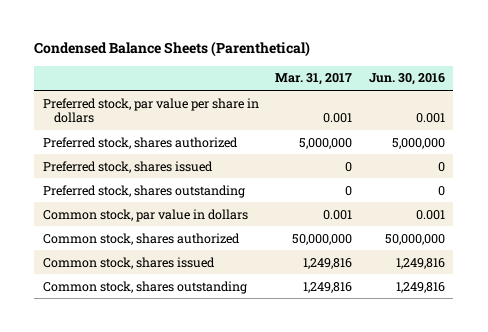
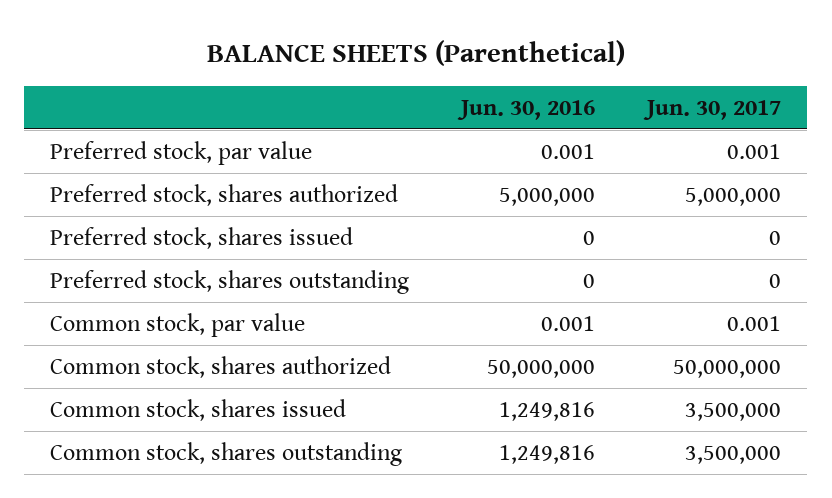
[34,41,311,58] Condensed Balance Sheets (Parenthetical) -> [206,39,625,66] BALANCE SHEETS (Parenthetical)
[275,73,353,86] Mar. 31, 2017 -> none
none -> [643,99,782,120] Jun. 30, 2017
[42,97,259,124] Preferred stock, par value per share in dollars -> [50,141,313,166] Preferred stock, par value
[42,208,248,222] Common stock, par value in dollars -> [50,313,306,338] Common stock, par value

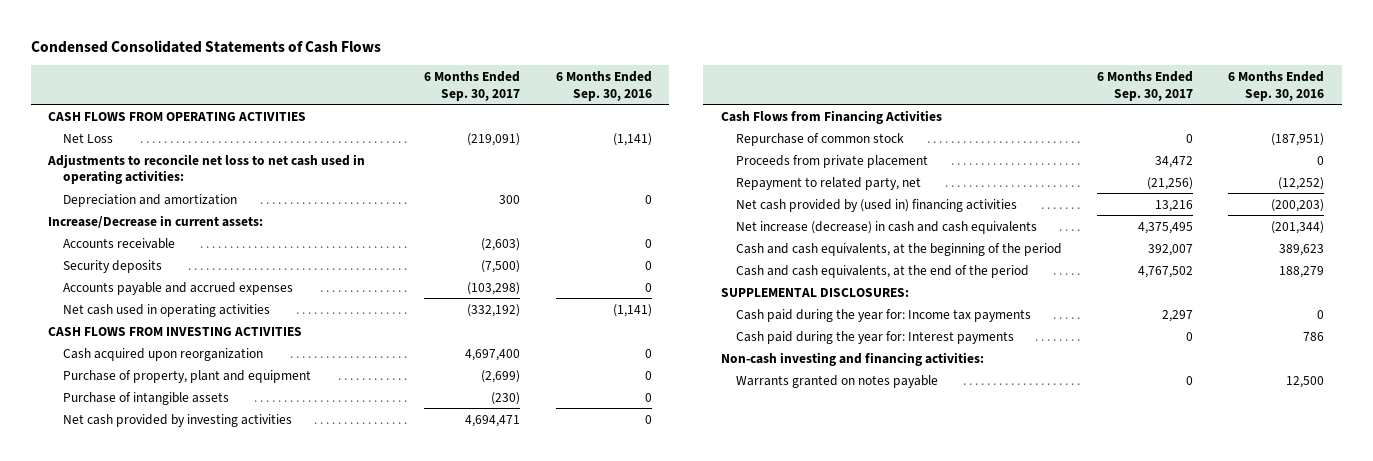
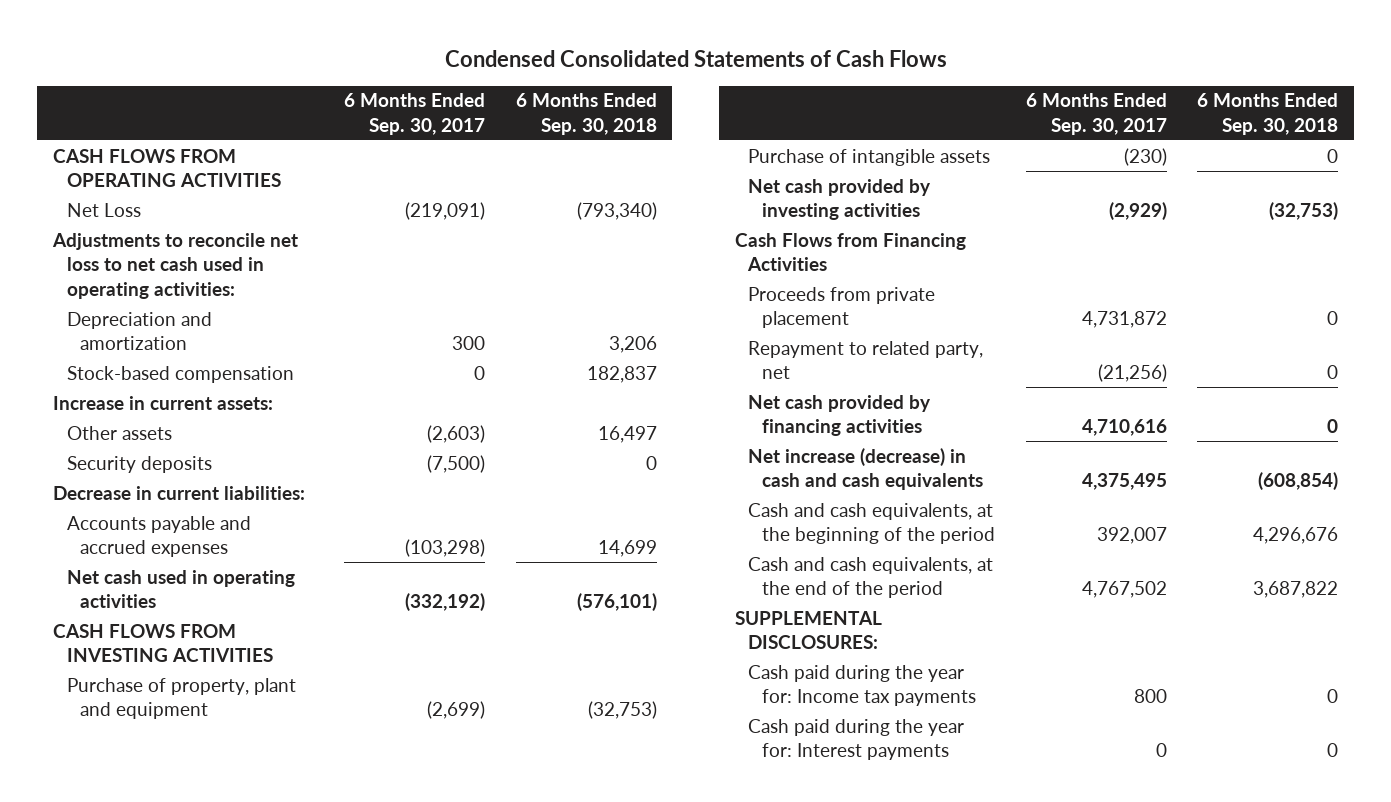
[555,71,652,101] 6 Months Ended Sep. 30, 2016 -> none
none -> [515,93,657,135] 6 Months Ended Sep. 30, 2018
none -> [66,365,294,383] Stock-based compensation
[48,214,264,228] Increase/Decrease in current assets: -> [52,395,273,410] Increase in current assets:
[63,237,176,249] Accounts receivable -> [66,425,172,440] Other assets
none -> [52,485,305,500] Decrease in current liabilities:
[63,347,264,361] Cash acquired upon reorganization -> none
[465,414,521,427] 4,694,471 -> [1108,202,1167,221] (2,929)
[736,132,905,146] Repurchase of common stock -> none
[1155,155,1194,168] 34,472 -> [1081,311,1167,329] 4,731,872
[736,198,1018,212] Net cash provided by (used in) financing activities -> [748,394,932,437] Net cash provided by financing activities
[1155,199,1194,212] 13,216 -> [1081,419,1167,437] 4,710,616
[1162,309,1194,322] 2,297 -> [1133,689,1167,704] 800
[720,351,984,366] Non-cash investing and financing activities: -> none
[736,374,939,388] Warrants granted on notes payable -> none

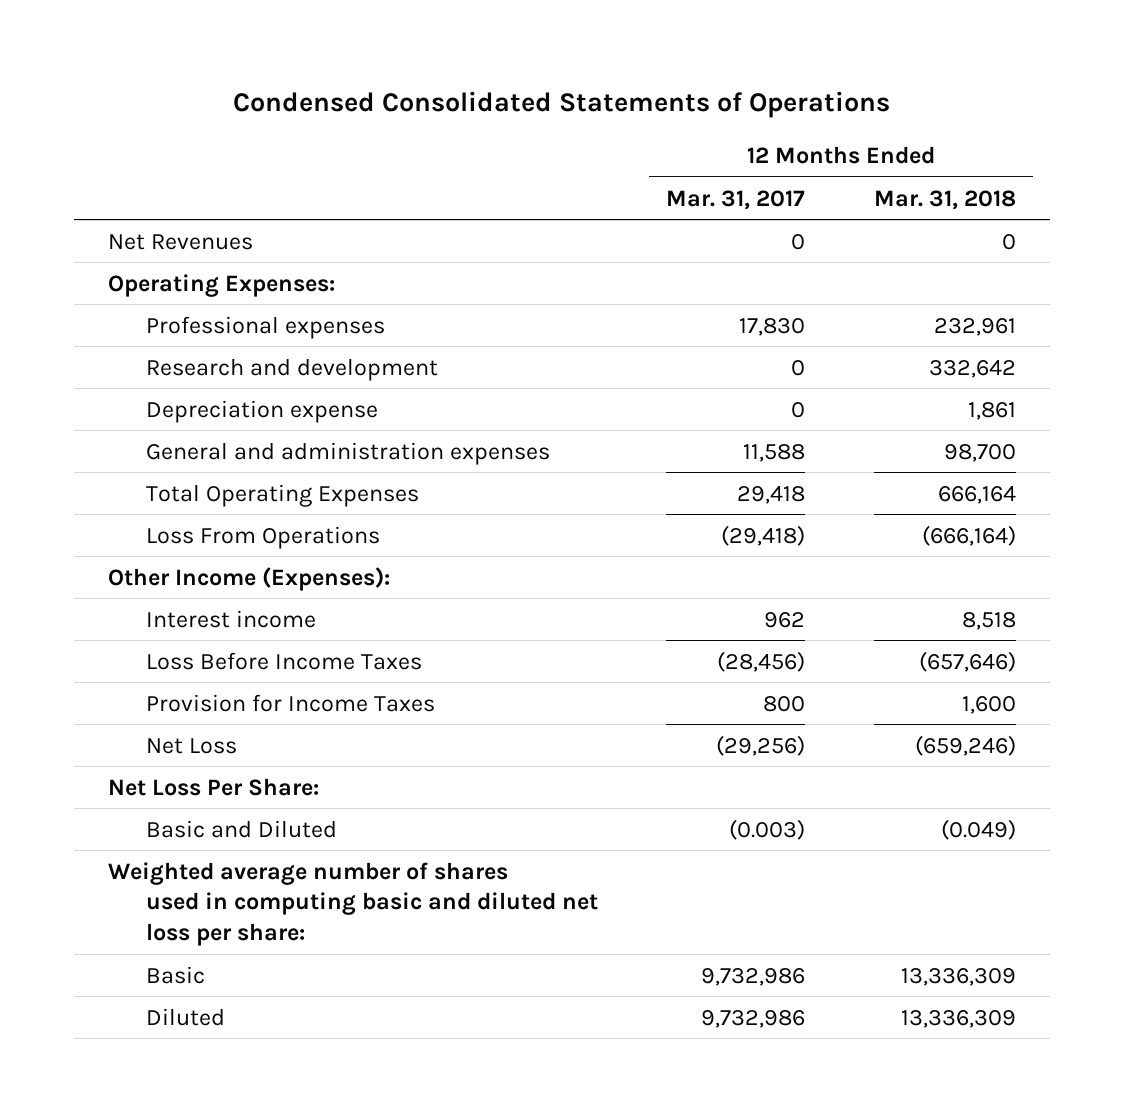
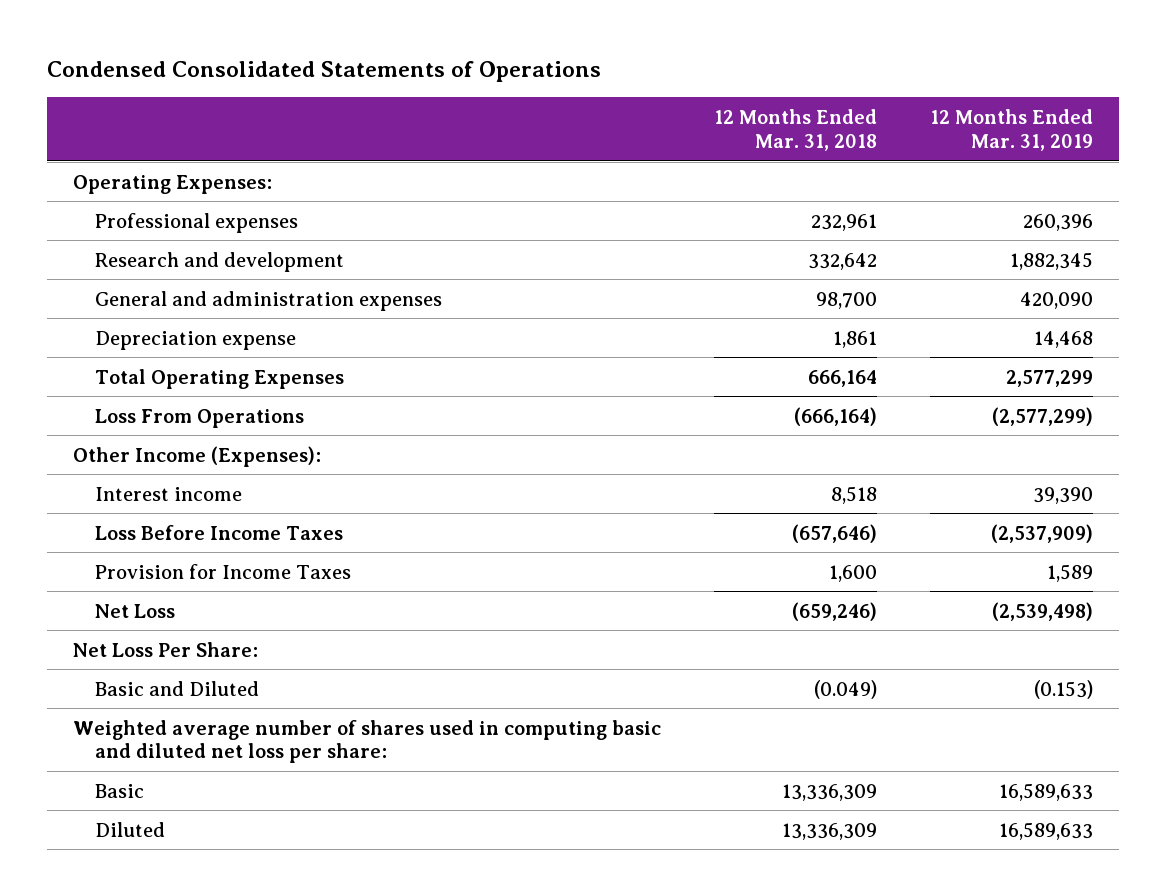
[666,189,806,210] Mar. 31, 2017 -> none
none -> [929,109,1093,151] 12 Months Ended Mar. 31, 2019
[108,233,254,250] Net Revenues -> none
[145,399,378,423] Depreciation expense -> [94,330,296,350] Depreciation expense

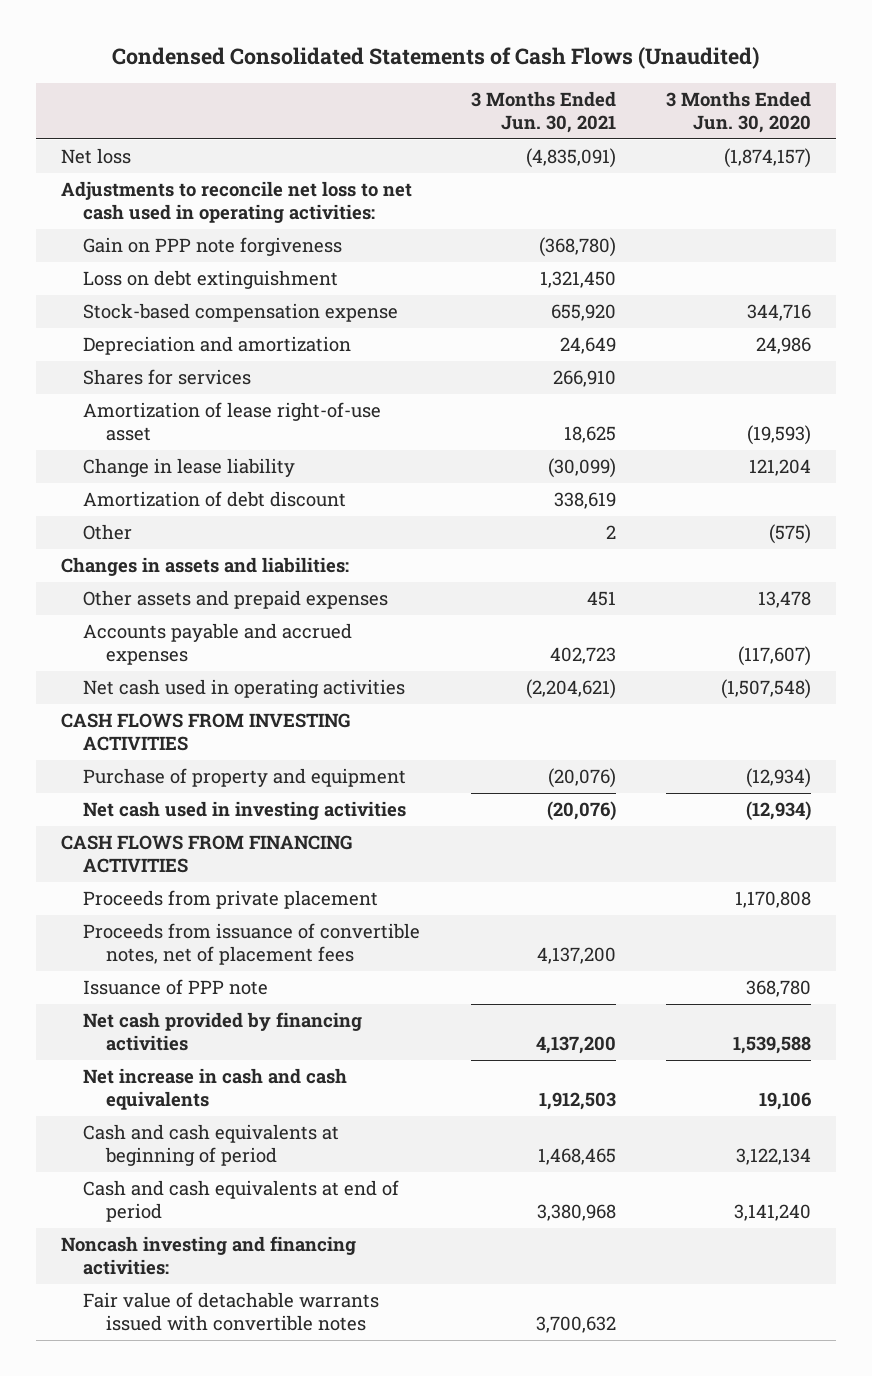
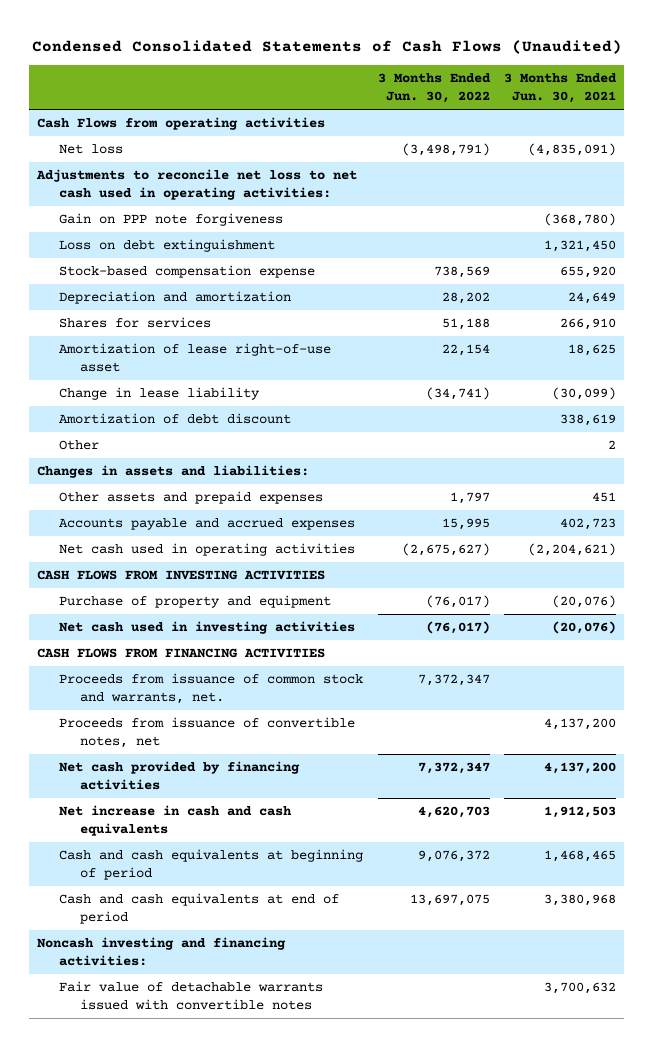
[666,91,812,133] 3 Months Ended Jun. 30, 2020 -> none
none -> [377,73,491,104] 3 Months Ended Jun. 30, 2022
none -> [36,117,325,131] Cash Flows from operating activities
[83,890,379,910] Proceeds from private placement -> none
[83,979,269,996] Issuance of PPP note -> none
none -> [58,673,363,704] Proceeds from issuance of common stock and warrants, net.
[83,923,421,965] Proceeds from issuance of convertible notes, net of placement fees -> [58,717,355,748] Proceeds from issuance of convertible notes, net

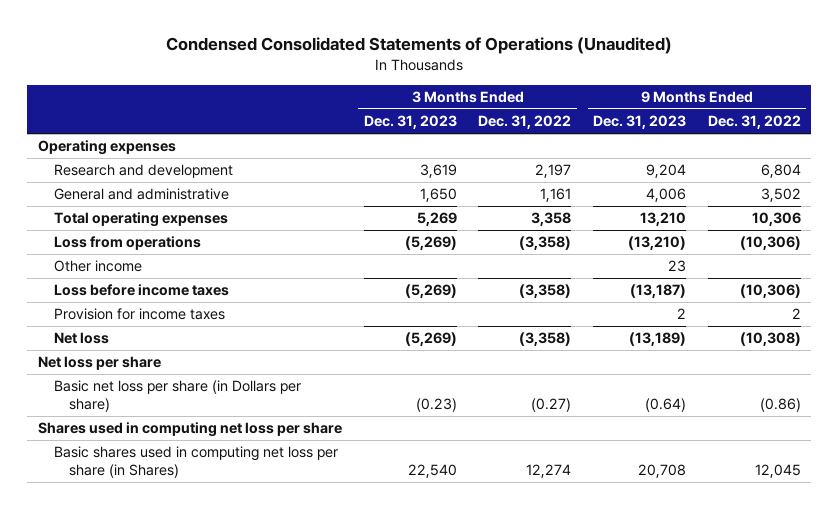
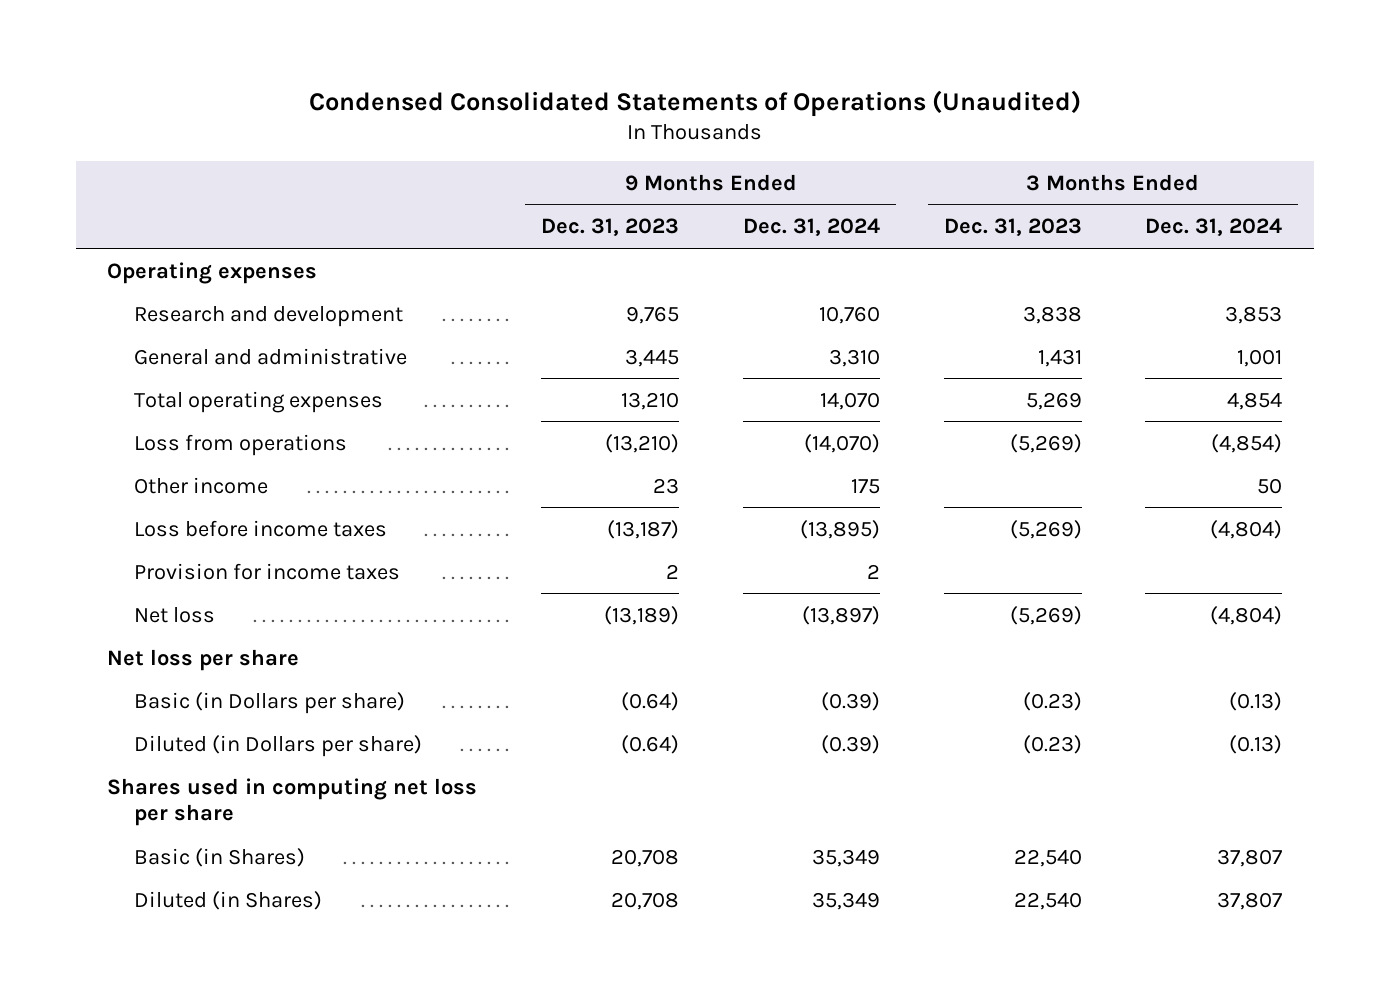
[478,115,572,130] Dec. 31, 2022 -> none
[707,115,801,130] Dec. 31, 2022 -> none
none -> [742,218,880,237] Dec. 31, 2024
none -> [1145,218,1283,237] Dec. 31, 2024
[419,164,457,179] 3,619 -> [1022,305,1082,324] 3,838
[645,164,686,179] 9,204 -> [626,305,680,324] 9,765
[419,188,457,203] 1,650 -> [1037,348,1082,367] 1,431
[645,188,686,203] 4,006 -> [625,348,680,367] 3,445
[53,380,301,413] Basic net loss per share (in Dollars per share) -> [134,691,406,714] Basic (in Dollars per share)
none -> [134,734,423,757] Diluted (in Dollars per share)
[53,446,338,479] Basic shares used in computing net loss per share (in Shares) -> [134,847,306,867] Basic (in Shares)
none -> [134,890,323,910] Diluted (in Shares)

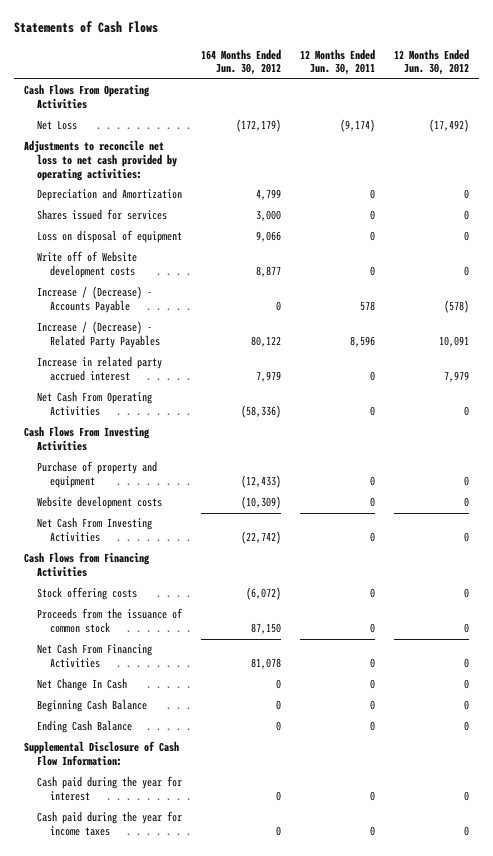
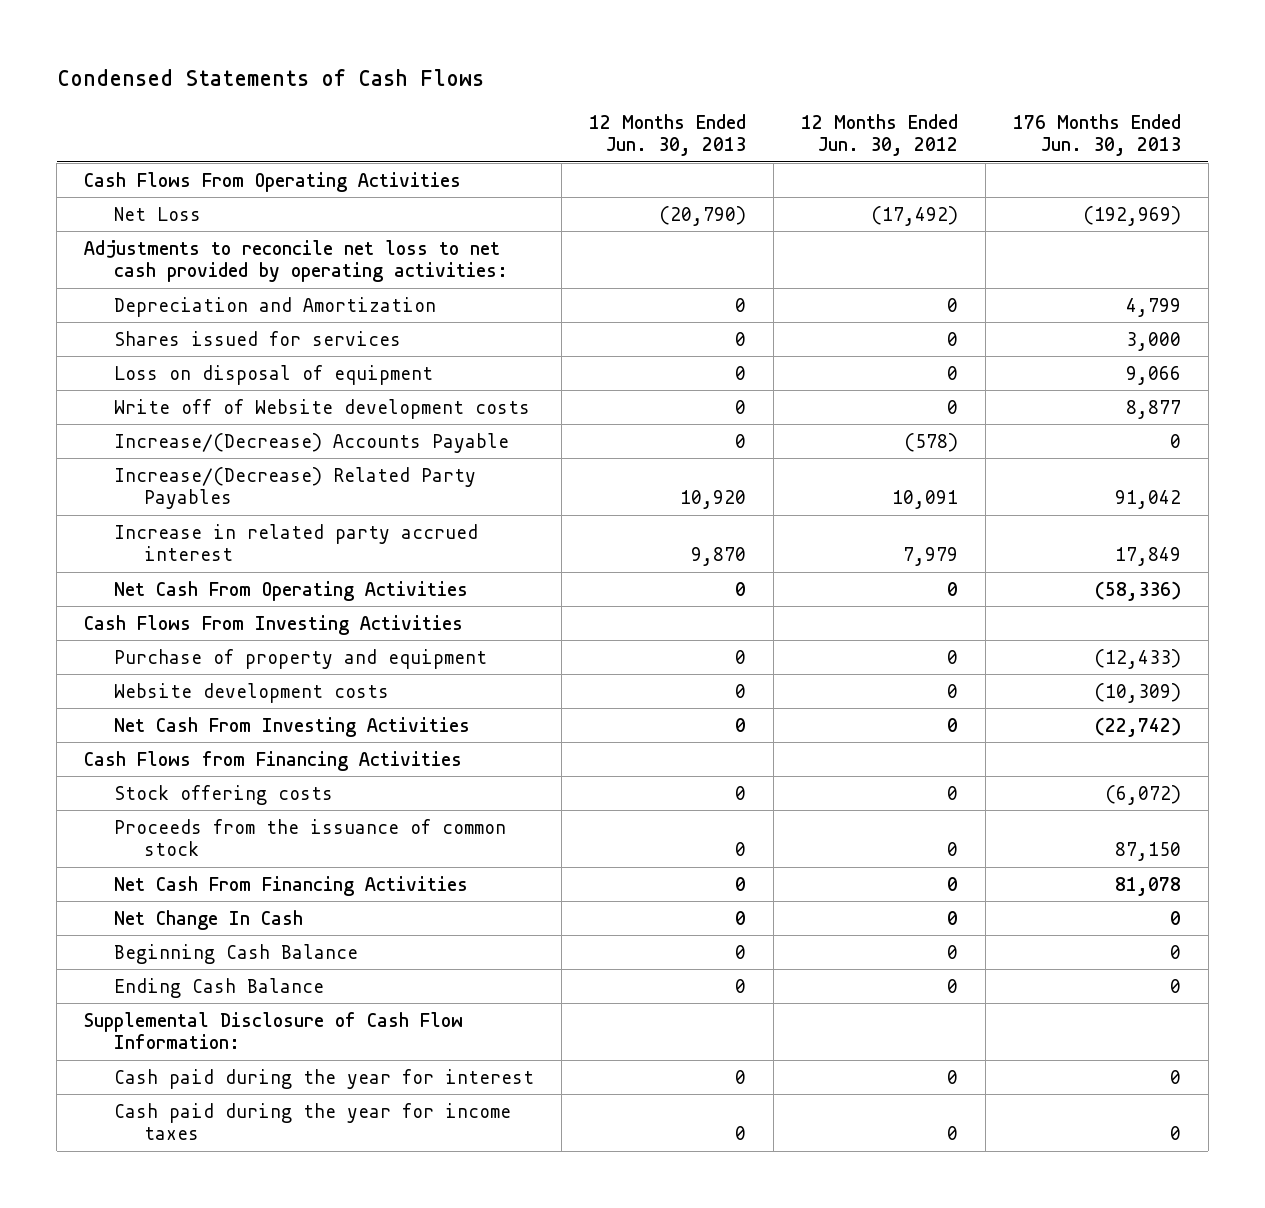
[14,21,159,34] Statements of Cash Flows -> [56,69,484,87] Condensed Statements of Cash Flows
[200,48,281,76] 164 Months Ended Jun. 30, 2012 -> none
[300,48,376,76] 12 Months Ended Jun. 30, 2011 -> none
none -> [589,113,747,157] 12 Months Ended Jun. 30, 2013
none -> [1012,113,1181,157] 176 Months Ended Jun. 30, 2013
[36,286,152,314] Increase / (Decrease) - Accounts Payable -> [114,432,510,453] Increase/(Decrease) Accounts Payable
[36,321,160,349] Increase / (Decrease) - Related Party Payables -> [114,466,477,510] Increase/(Decrease) Related Party Payables

